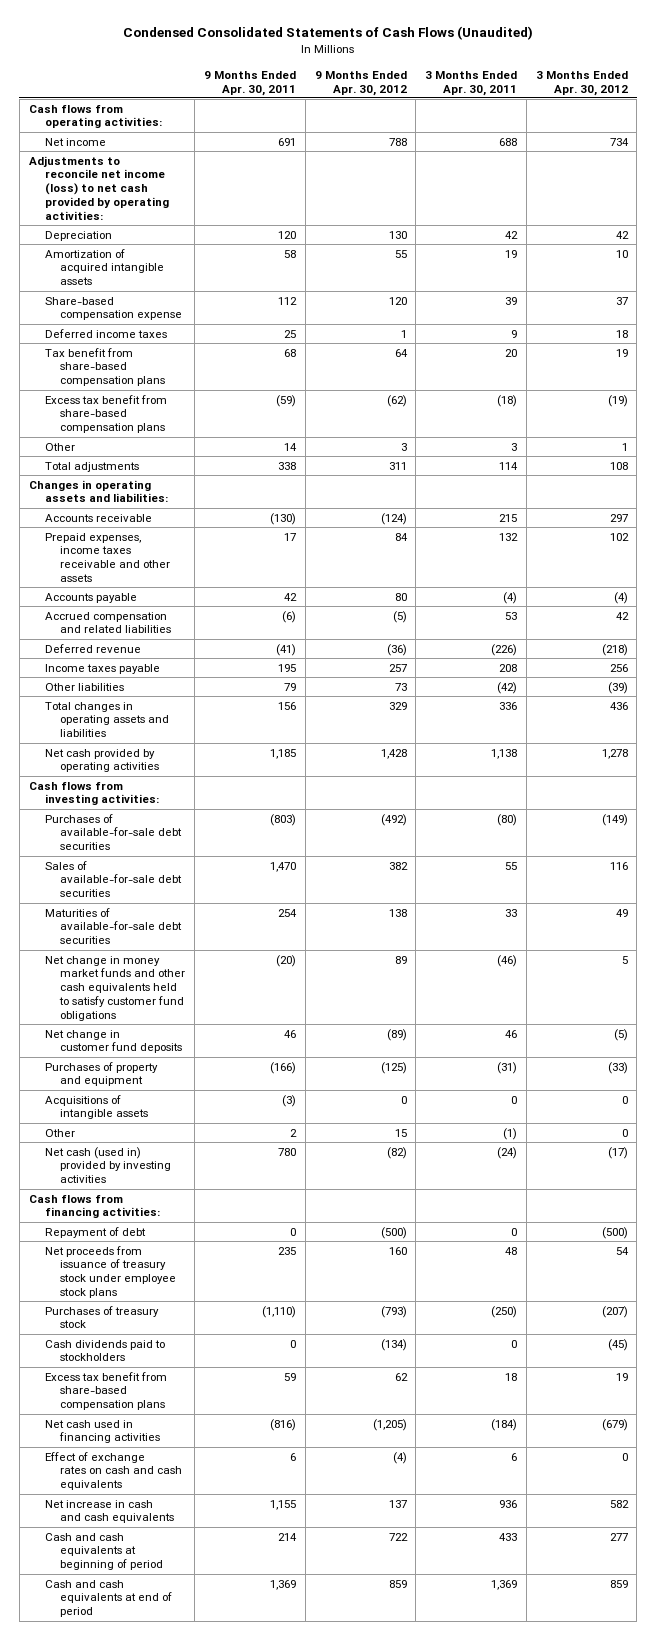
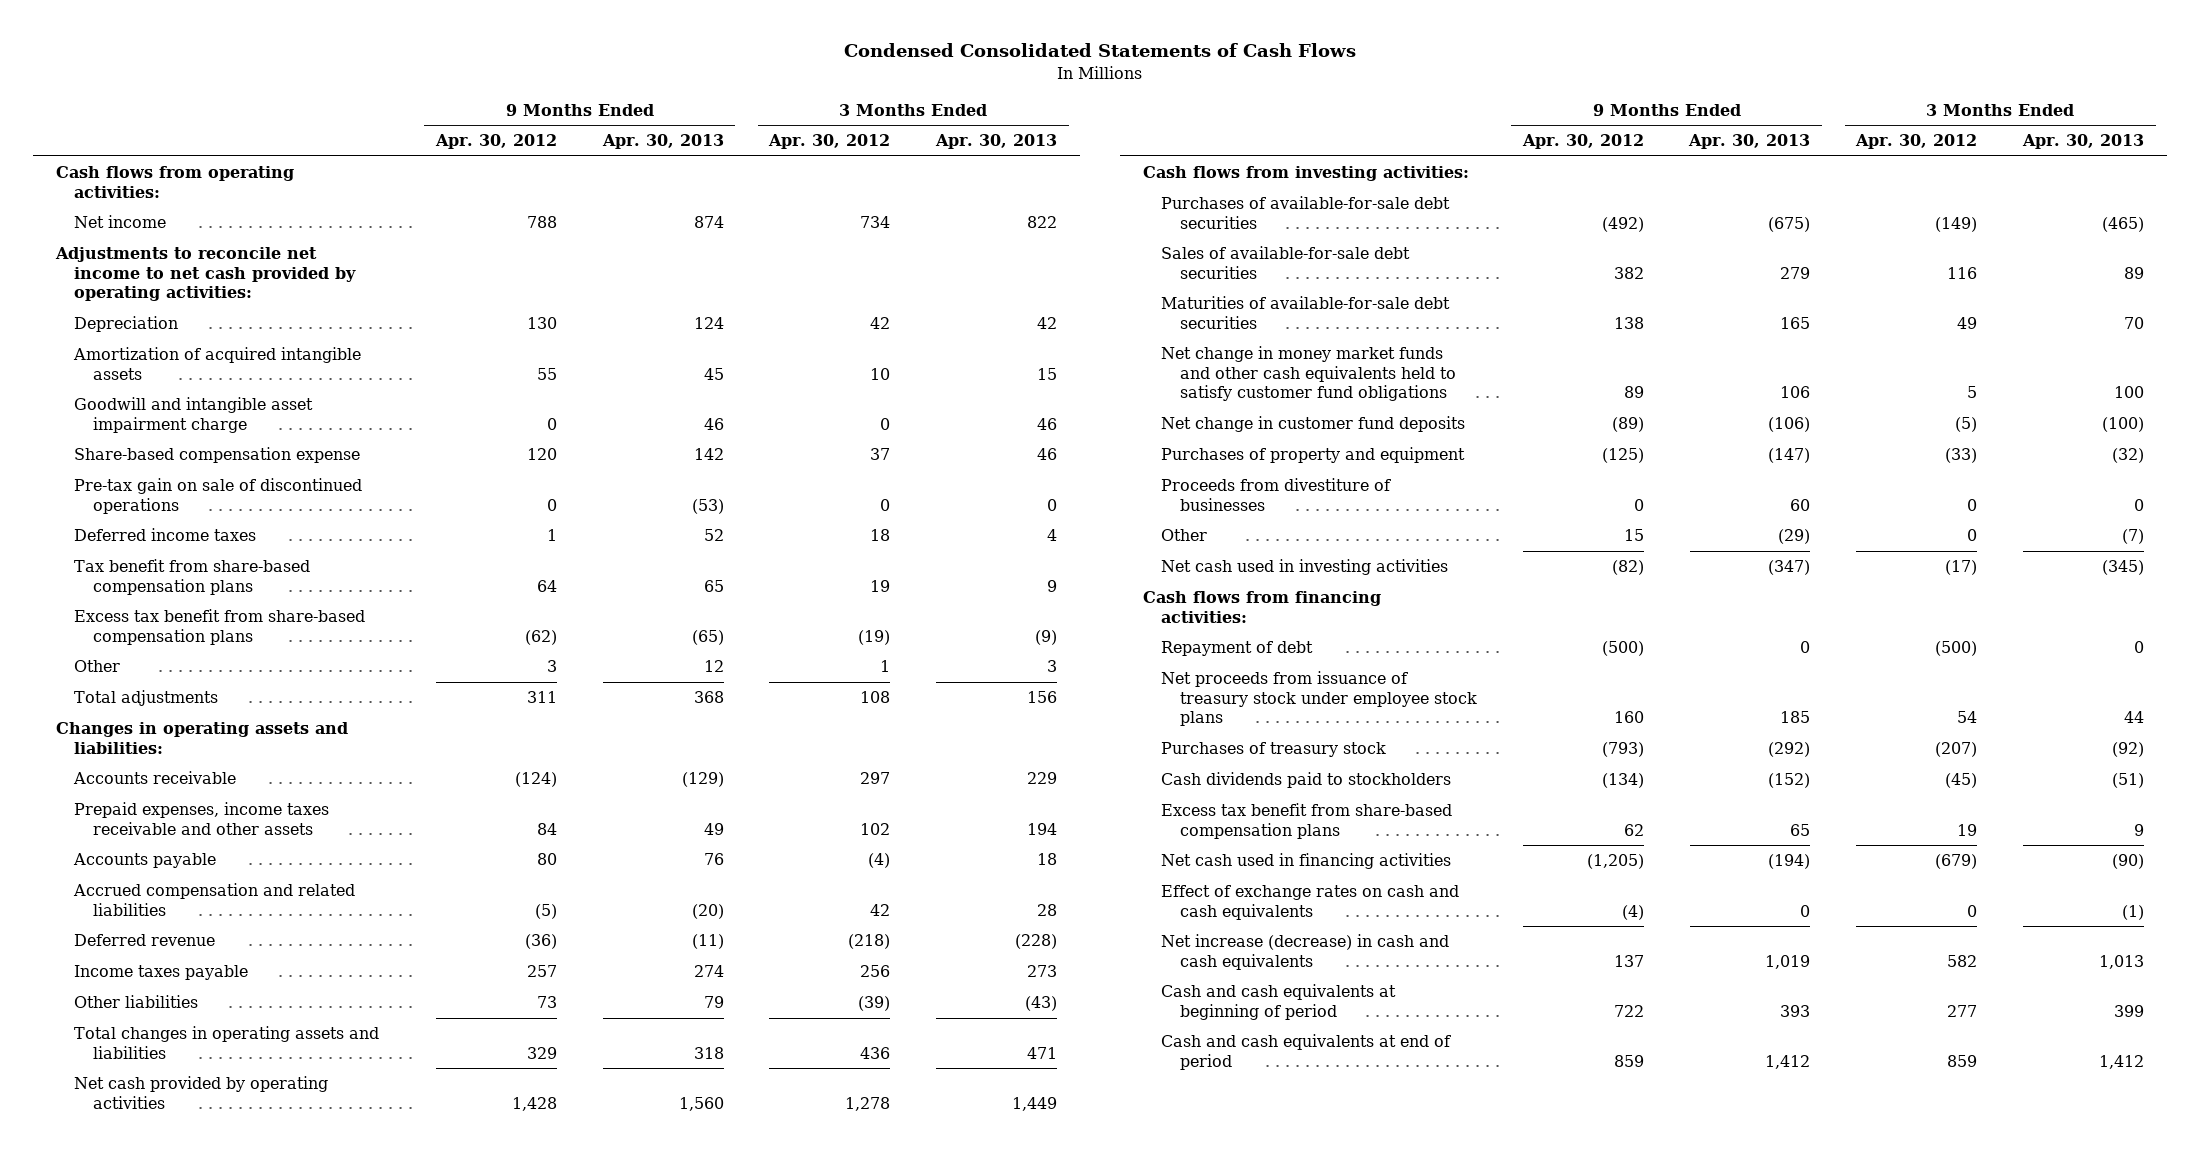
[123,26,534,41] Condensed Consolidated Statements of Cash Flows (Unaudited) -> [843,43,1356,58] Condensed Consolidated Statements of Cash Flows
[203,70,296,96] 9 Months Ended Apr. 30, 2011 -> none
[425,70,518,96] 3 Months Ended Apr. 30, 2011 -> none
none -> [601,134,724,150] Apr. 30, 2013
none -> [935,134,1058,150] Apr. 30, 2013
[28,155,169,221] Adjustments to reconcile net income (loss) to net cash provided by operating activities: -> [54,247,357,302] Adjustments to reconcile net income to net cash provided by operating activities:
none -> [74,397,314,433] Goodwill and intangible asset impairment charge
none -> [74,478,363,514] Pre-tax gain on sale of discontinued operations
[44,1094,149,1120] Acquisitions of intangible assets -> none
none -> [1161,478,1392,511] Proceeds from divestiture of businesses
[44,1146,172,1184] Net cash (used in) provided by investing activities -> [1161,559,1449,576] Net cash used in investing activities
[44,1499,175,1524] Net increase in cash and cash equivalents -> [1161,934,1450,970] Net increase (decrease) in cash and cash equivalents

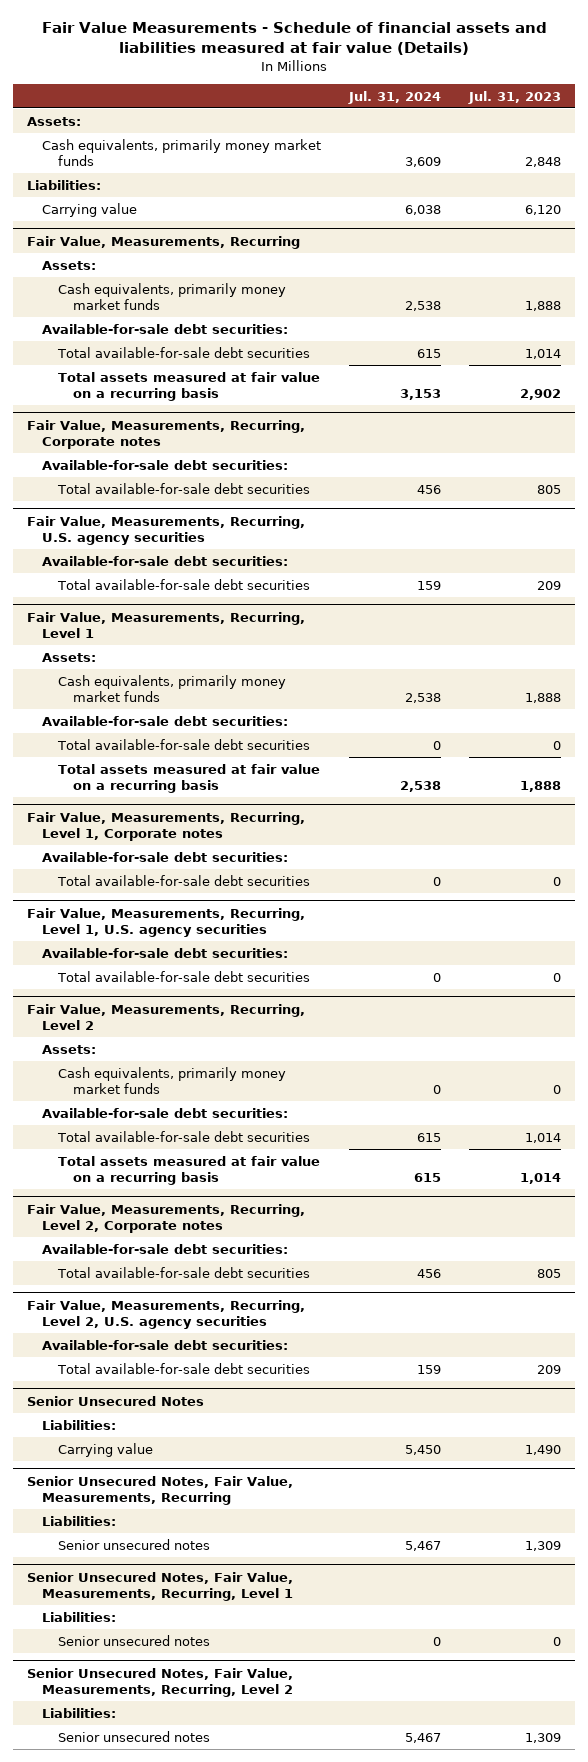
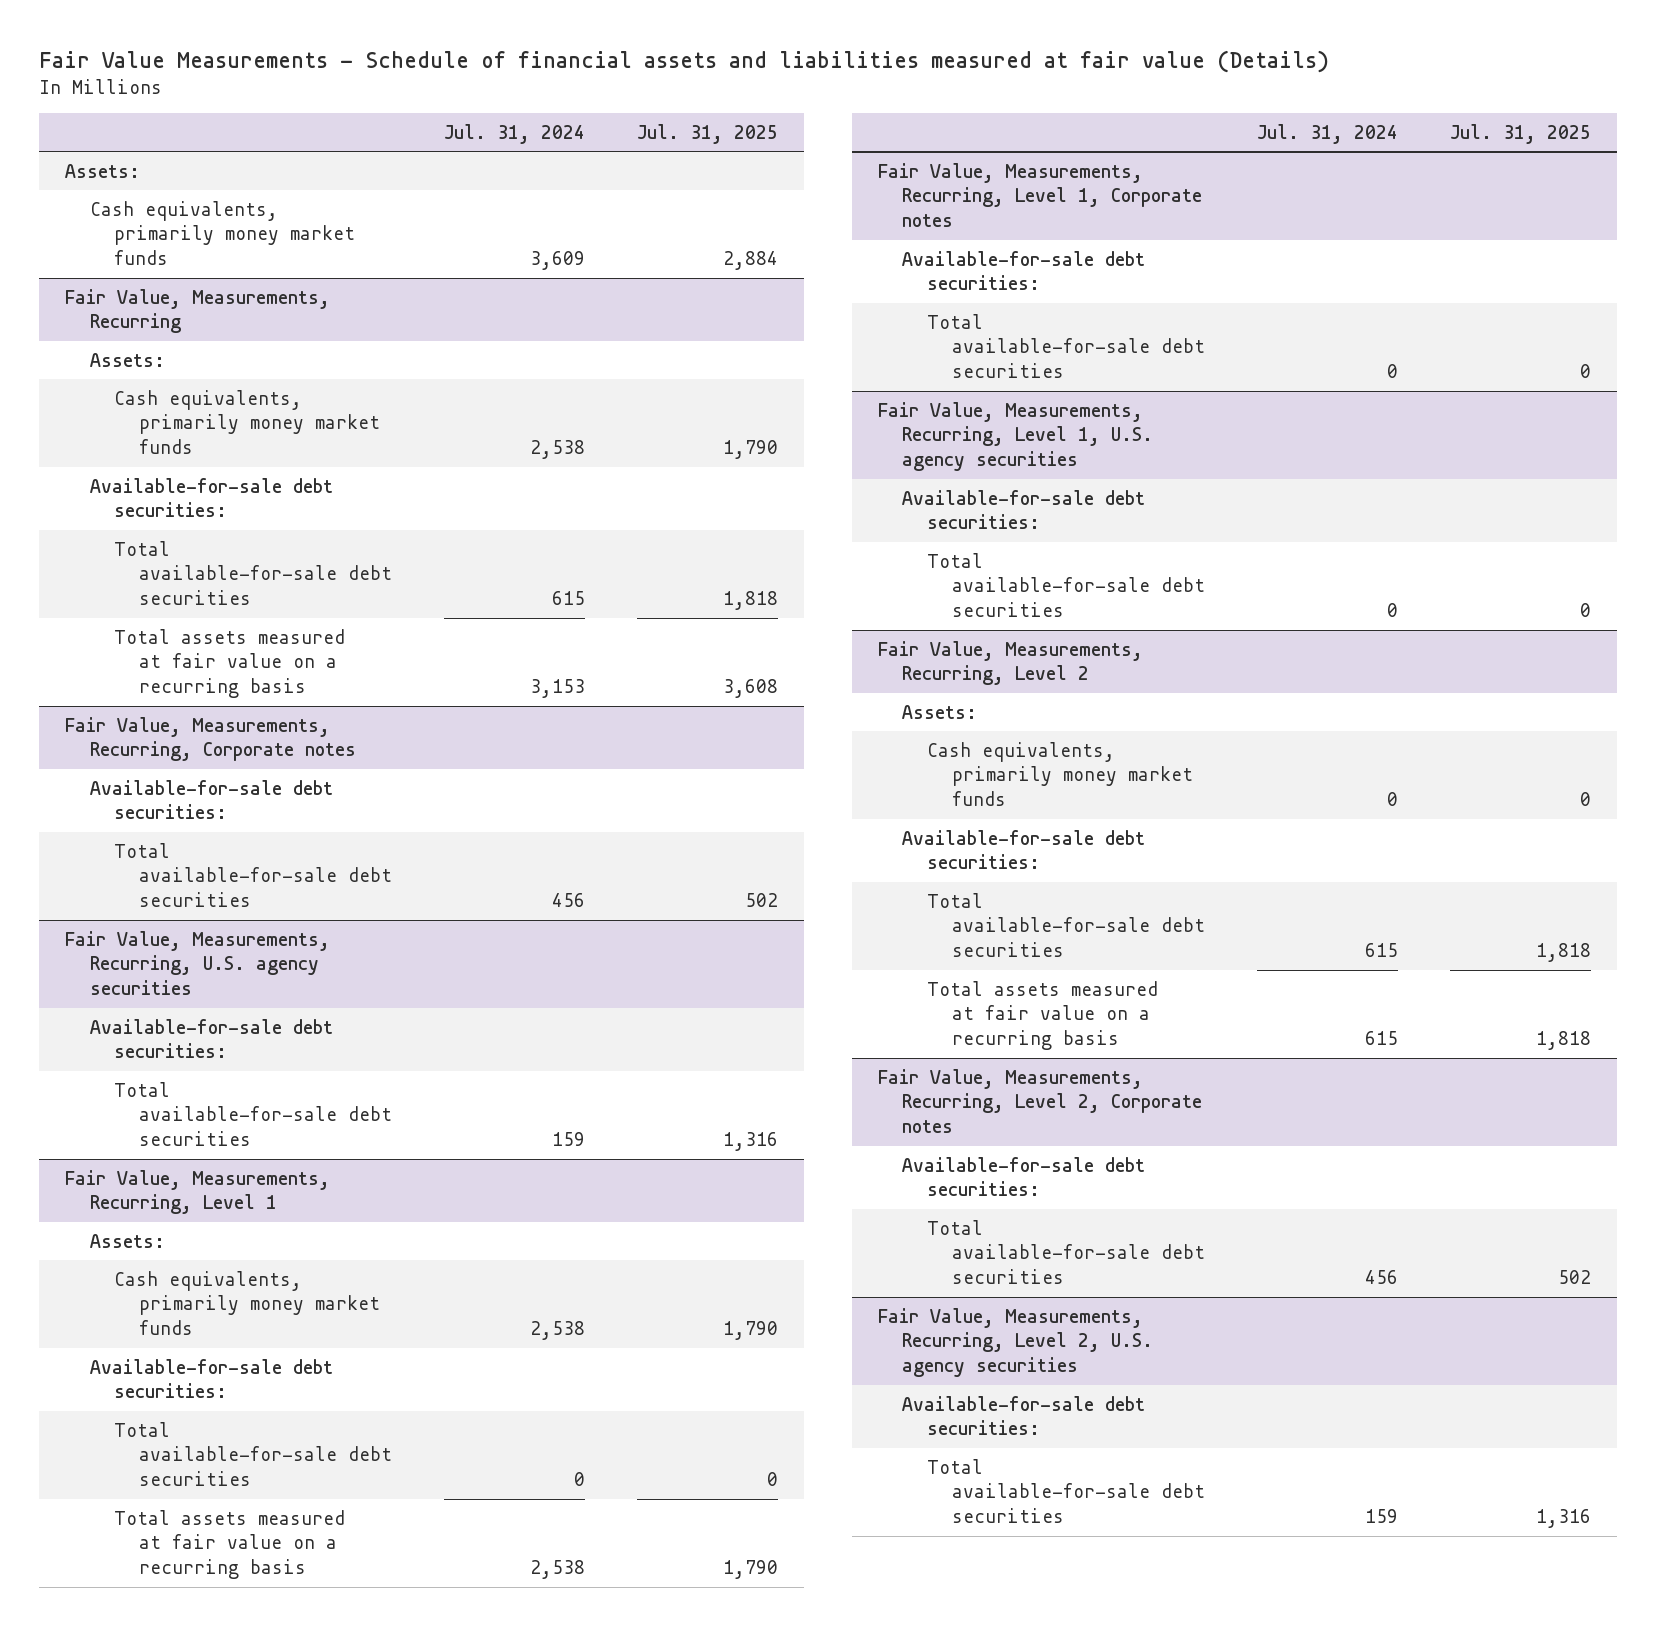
[467,90,561,104] Jul. 31, 2023 -> none
none -> [636,123,778,144] Jul. 31, 2025
[27,179,102,190] Liabilities: -> none
[42,202,138,217] Carrying value -> none
[27,1395,205,1406] Senior Unsecured Notes -> none
[42,1419,117,1430] Liabilities: -> none
[57,1442,153,1457] Carrying value -> none
[27,1475,294,1505] Senior Unsecured Notes, Fair Value, Measurements, Recurring -> none
[42,1515,117,1526] Liabilities: -> none
[57,1538,210,1550] Senior unsecured notes -> none
[27,1571,294,1601] Senior Unsecured Notes, Fair Value, Measurements, Recurring, Level 1 -> none
[42,1611,117,1622] Liabilities: -> none
[57,1634,210,1646] Senior unsecured notes -> none
[27,1667,294,1697] Senior Unsecured Notes, Fair Value, Measurements, Recurring, Level 2 -> none
[42,1707,117,1718] Liabilities: -> none
[57,1730,210,1742] Senior unsecured notes -> none

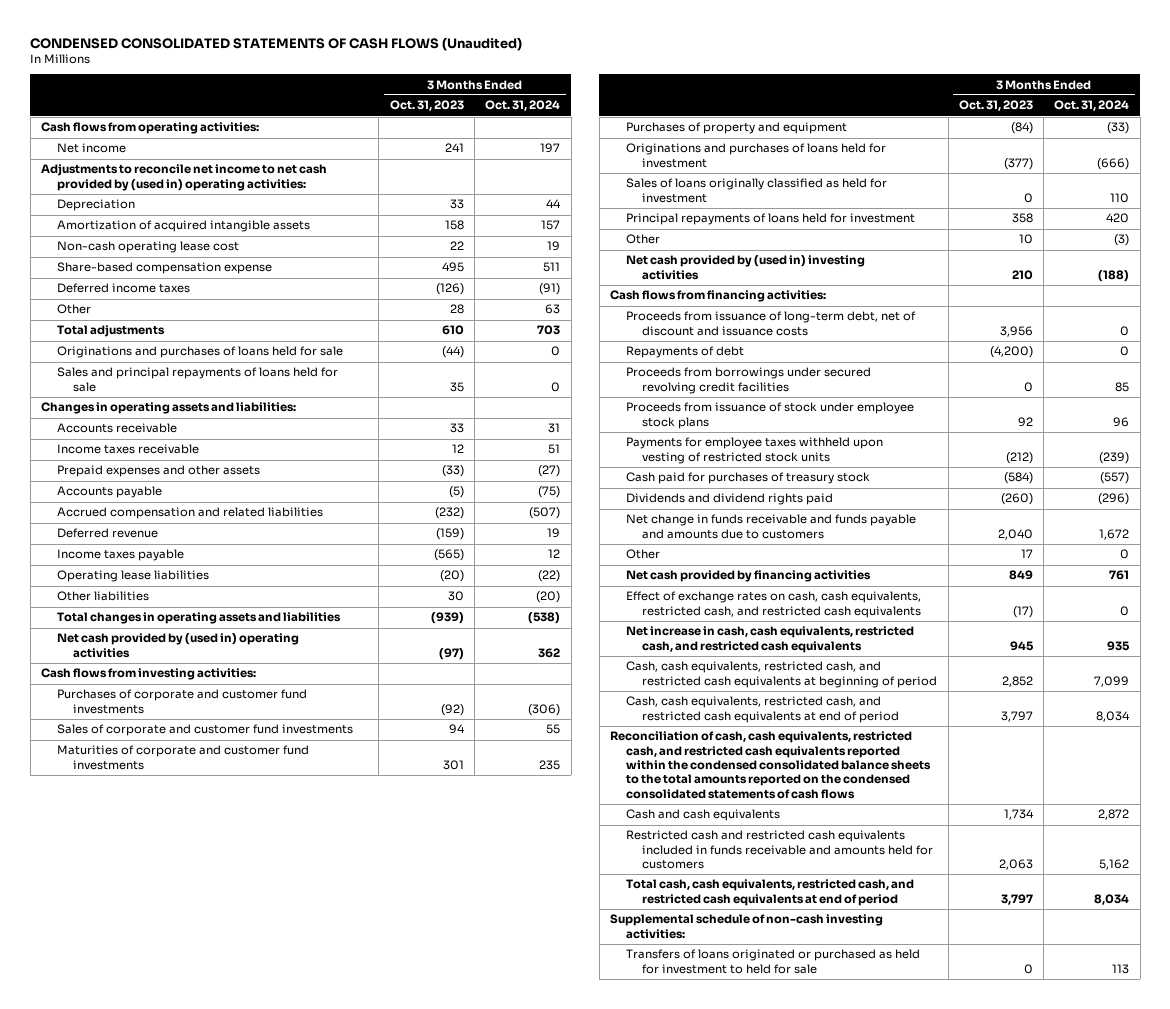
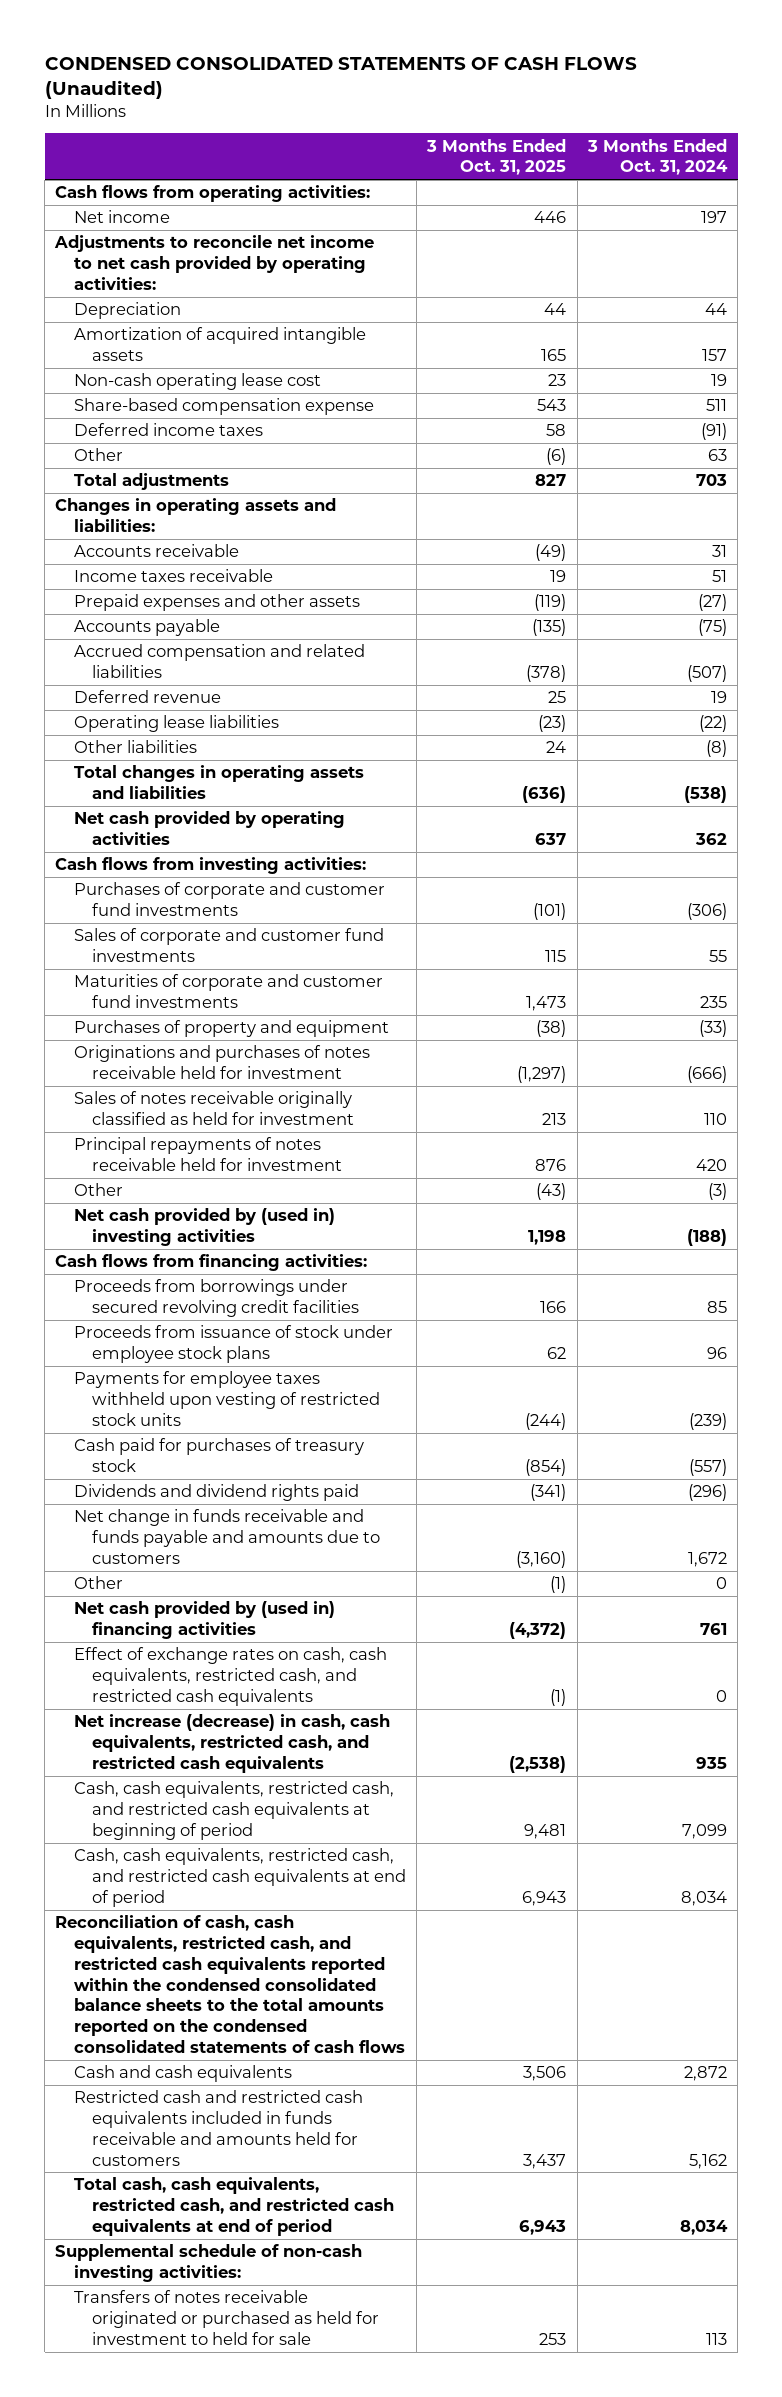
[389,100,464,112] Oct. 31, 2023 -> none
none -> [426,138,567,176] 3 Months Ended Oct. 31, 2025
[40,164,327,191] Adjustments to reconcile net income to net cash provided by (used in) operating activities: -> [54,235,375,290] Adjustments to reconcile net income to net cash provided by operating activities:
[56,346,343,359] Originations and purchases of loans held for sale -> none
[56,367,338,392] Sales and principal repayments of loans held for sale -> none
[56,549,184,562] Income taxes payable -> none
[536,591,561,604] (20) -> [705,740,727,758] (8)
[56,633,299,658] Net cash provided by (used in) operating activities -> [73,811,345,845] Net cash provided by operating activities
[626,143,887,168] Originations and purchases of loans held for investment -> [73,1045,370,1079] Originations and purchases of notes receivable held for investment
[626,178,888,203] Sales of loans originally classified as held for investment -> [73,1091,355,1125] Sales of notes receivable originally classified as held for investment
[626,213,916,226] Principal repayments of loans held for investment -> [73,1137,343,1171] Principal repayments of notes receivable held for investment
[626,311,917,336] Proceeds from issuance of long-term debt, net of discount and issuance costs -> none
[626,346,745,359] Repayments of debt -> none
[626,570,872,583] Net cash provided by financing activities -> [73,1601,335,1639] Net cash provided by (used in) financing activities
[626,626,915,653] Net increase in cash, cash equivalents, restricted cash, and restricted cash equivalents -> [73,1714,390,1773] Net increase (decrease) in cash, cash equivalents, restricted cash, and restricted cash equivalents
[626,949,921,974] Transfers of loans originated or purchased as held for investment to held for sale -> [73,2290,380,2345] Transfers of notes receivable originated or purchased as held for investment to held for sale

